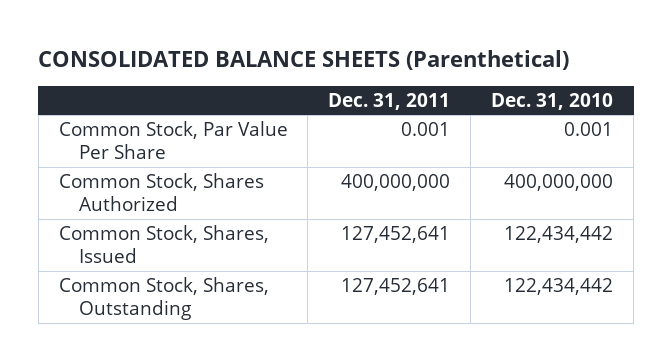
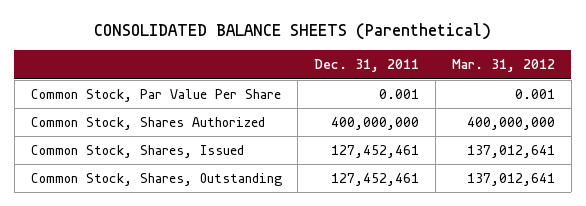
[491,92,614,110] Dec. 31, 2010 -> none
none -> [451,59,555,73] Mar. 31, 2012
[341,226,451,244] 127,452,641 -> [331,145,420,159] 127,452,461
[341,278,451,296] 127,452,641 -> [331,173,420,187] 127,452,461

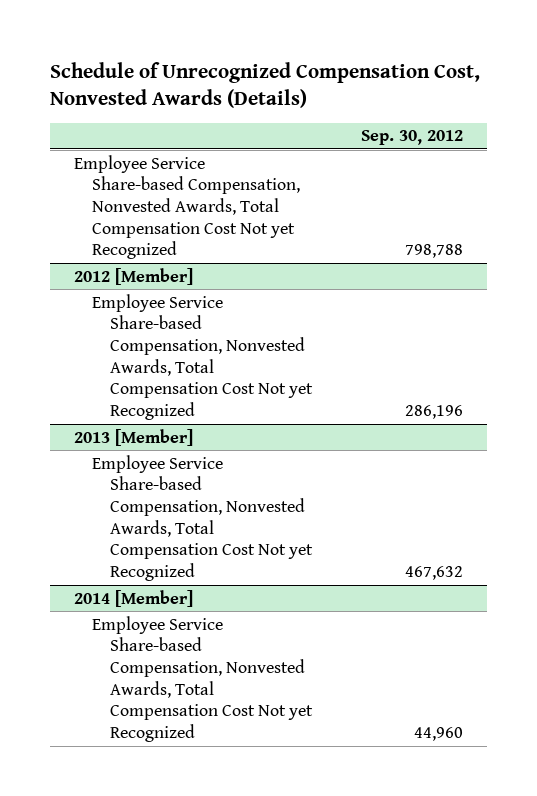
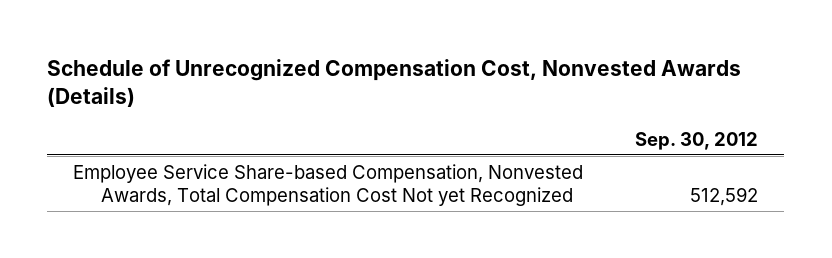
[74,267,194,285] 2012 [Member] -> none
[92,293,313,421] Employee Service Share-based Compensation, Nonvested Awards, Total Compensation Cost Not yet Recognized -> none
[74,428,194,446] 2013 [Member] -> none
[92,454,313,582] Employee Service Share-based Compensation, Nonvested Awards, Total Compensation Cost Not yet Recognized -> none
[74,589,194,607] 2014 [Member] -> none
[92,615,313,743] Employee Service Share-based Compensation, Nonvested Awards, Total Compensation Cost Not yet Recognized -> none
[404,244,463,259] 798,788 -> [690,186,759,206] 512,592

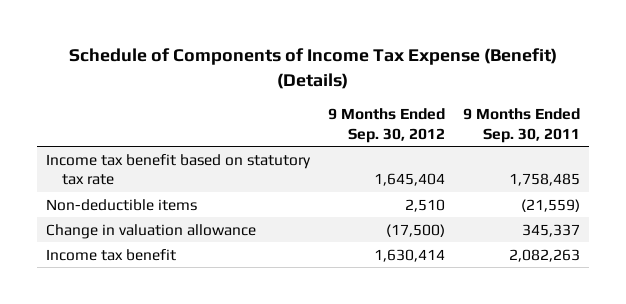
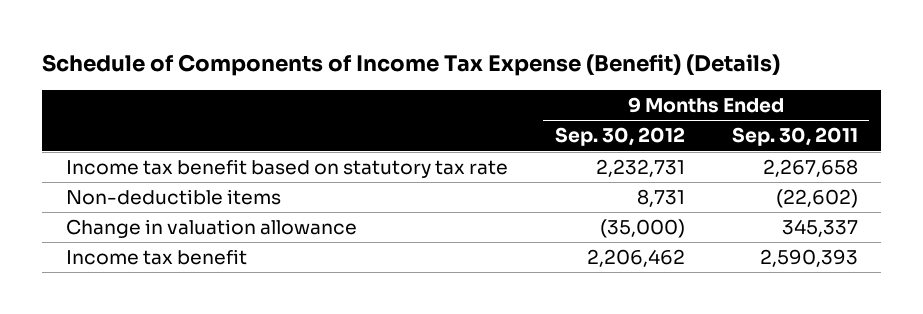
[373,173,445,187] 1,645,404 -> [595,159,685,178] 2,232,731
[509,173,581,187] 1,758,485 -> [762,159,858,178] 2,267,658
[404,198,445,212] 2,510 -> [636,189,685,208] 8,731
[521,198,581,212] (21,559) -> [775,189,858,209] (22,602)
[385,223,445,237] (17,500) -> [599,219,685,239] (35,000)
[373,248,445,262] 1,630,414 -> [586,249,685,268] 2,206,462
[509,248,581,262] 2,082,263 -> [759,249,858,268] 2,590,393

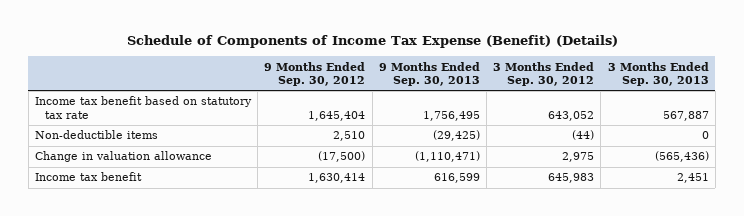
[731,127,858,147] Sep. 30, 2011 -> none
none -> [378,61,480,87] 9 Months Ended Sep. 30, 2013
none -> [493,61,595,87] 3 Months Ended Sep. 30, 2012
none -> [607,61,709,87] 3 Months Ended Sep. 30, 2013
[595,159,685,178] 2,232,731 -> [308,110,366,121] 1,645,404
[636,189,685,208] 8,731 -> [333,131,366,142] 2,510
[599,219,685,239] (35,000) -> [318,151,366,163] (17,500)
[586,249,685,268] 2,206,462 -> [308,173,366,184] 1,630,414

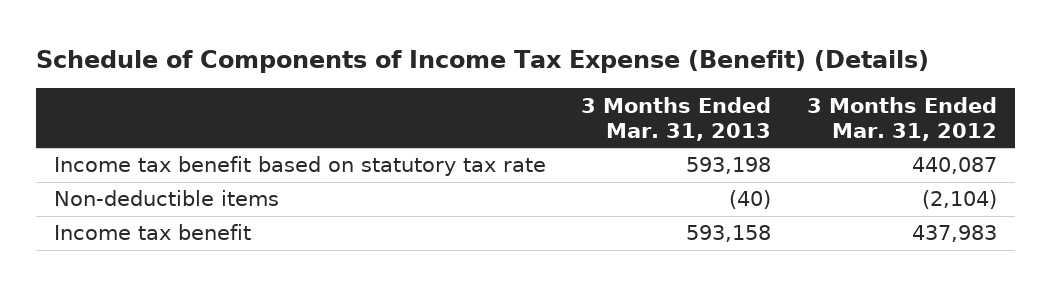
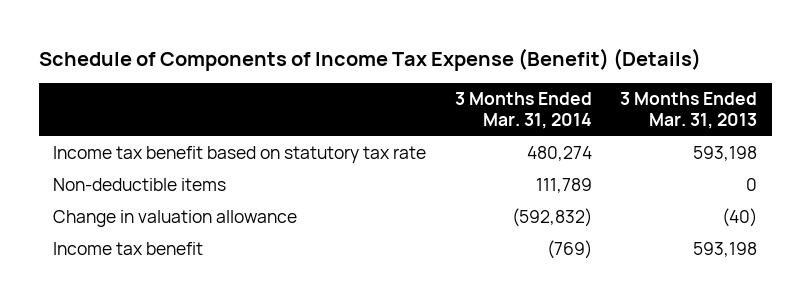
[806,96,997,141] 3 Months Ended Mar. 31, 2012 -> none
none -> [454,92,592,130] 3 Months Ended Mar. 31, 2014
[729,190,772,210] (40) -> [746,178,758,192] 0
none -> [53,210,298,228] Change in valuation allowance
[686,225,772,243] 593,158 -> [693,242,758,258] 593,198

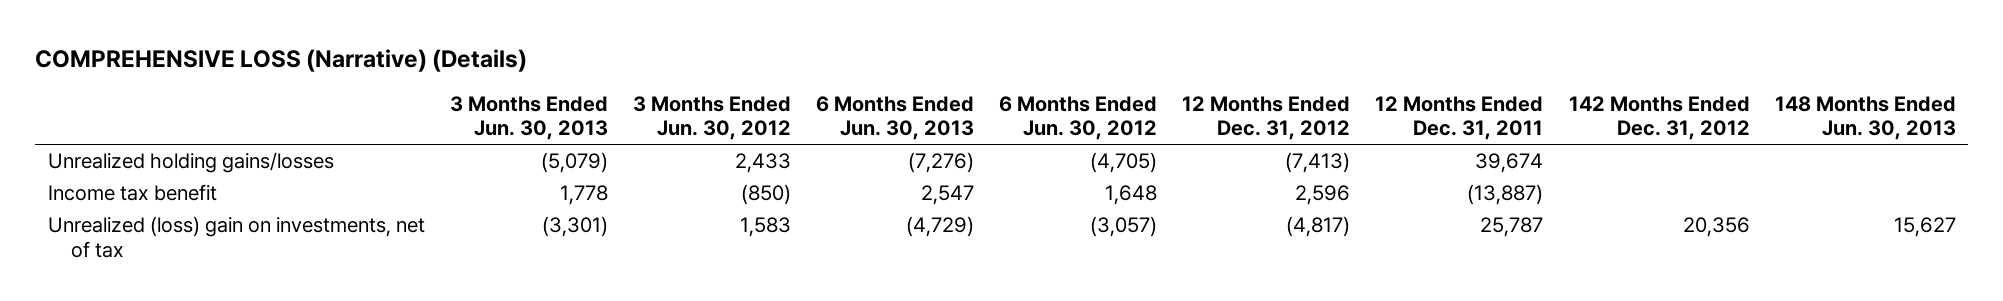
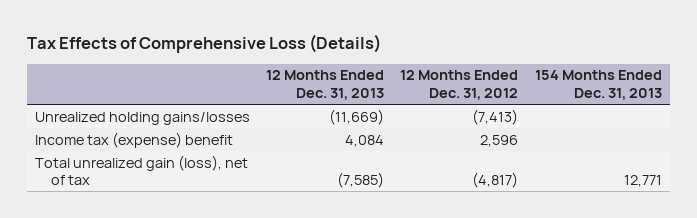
[35,48,528,72] COMPREHENSIVE LOSS (Narrative) (Details) -> [26,34,381,54] Tax Effects of Comprehensive Loss (Details)
[449,95,608,141] 3 Months Ended Jun. 30, 2013 -> none
[632,95,791,141] 3 Months Ended Jun. 30, 2012 -> none
[816,95,975,141] 6 Months Ended Jun. 30, 2013 -> none
[999,95,1158,141] 6 Months Ended Jun. 30, 2012 -> none
[1375,95,1544,141] 12 Months Ended Dec. 31, 2011 -> none
[1568,95,1750,141] 142 Months Ended Dec. 31, 2012 -> none
[1774,95,1956,141] 148 Months Ended Jun. 30, 2013 -> none
none -> [266,70,385,100] 12 Months Ended Dec. 31, 2013
none -> [534,70,662,100] 154 Months Ended Dec. 31, 2013
[47,184,217,202] Income tax benefit -> [35,131,234,148] Income tax (expense) benefit
[47,216,425,258] Unrealized (loss) gain on investments, net of tax -> [35,154,249,186] Total unrealized gain (loss), net of tax

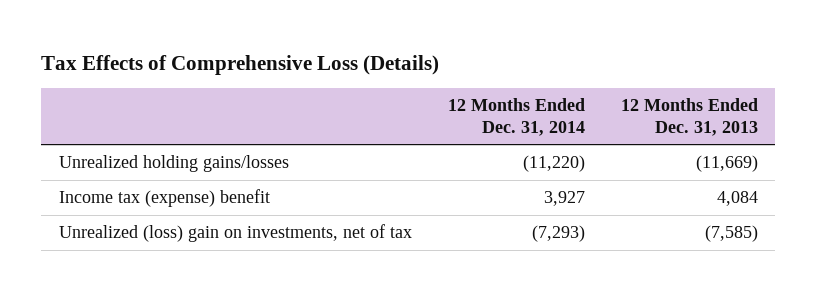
[400,70,519,100] 12 Months Ended Dec. 31, 2012 -> none
[534,70,662,100] 154 Months Ended Dec. 31, 2013 -> none
none -> [447,98,585,136] 12 Months Ended Dec. 31, 2014
[35,154,249,186] Total unrealized gain (loss), net of tax -> [59,224,413,243] Unrealized (loss) gain on investments, net of tax

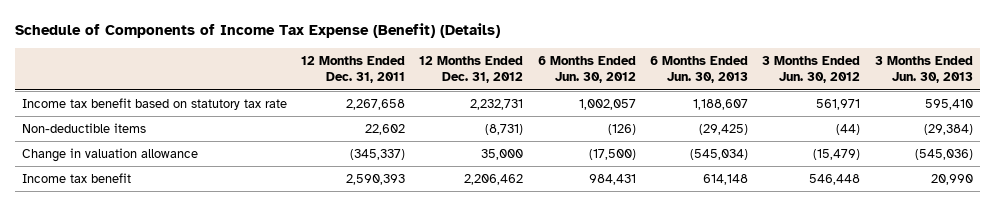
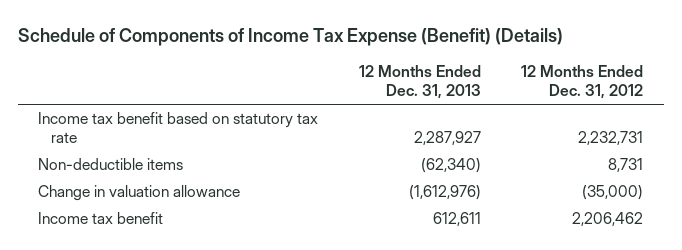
[301,56,406,84] 12 Months Ended Dec. 31, 2011 -> none
[537,56,636,84] 6 Months Ended Jun. 30, 2012 -> none
[650,56,749,84] 6 Months Ended Jun. 30, 2013 -> none
[762,56,861,84] 3 Months Ended Jun. 30, 2012 -> none
[874,56,973,84] 3 Months Ended Jun. 30, 2013 -> none
none -> [358,65,481,100] 12 Months Ended Dec. 31, 2013
[485,124,524,136] (8,731) -> [608,158,644,173] 8,731
[481,149,524,161] 35,000 -> [582,185,644,201] (35,000)

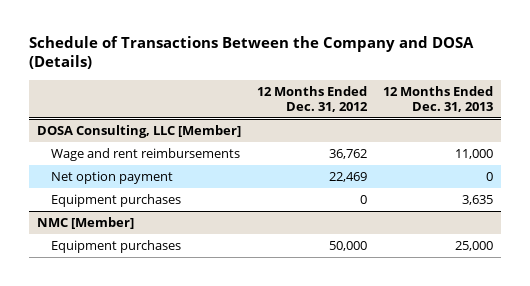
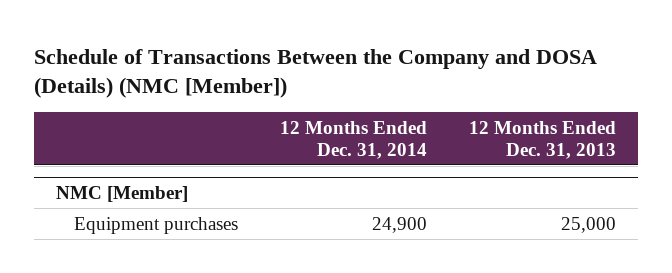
[28,36,474,70] Schedule of Transactions Between the Company and DOSA (Details) -> [34,48,598,99] Schedule of Transactions Between the Company and DOSA (Details) (NMC [Member])
[256,85,368,112] 12 Months Ended Dec. 31, 2012 -> none
none -> [280,120,428,159] 12 Months Ended Dec. 31, 2014
[36,124,241,138] DOSA Consulting, LLC [Member] -> none
[51,147,241,161] Wage and rent reimbursements -> none
[51,170,174,184] Net option payment -> none
[51,193,182,207] Equipment purchases -> none

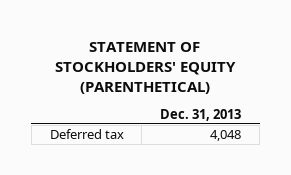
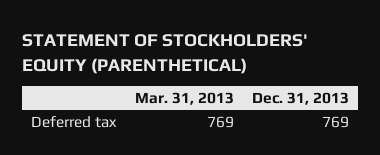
none -> [134,91,234,105] Mar. 31, 2013
[210,130,242,142] 4,048 -> [321,115,349,128] 769

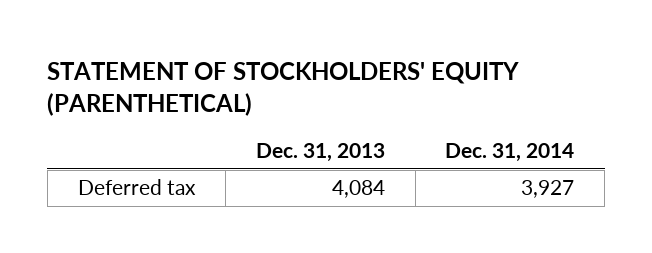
[134,91,234,105] Mar. 31, 2013 -> none
none -> [445,143,575,163] Dec. 31, 2014
[321,115,349,128] 769 -> [331,180,385,199] 4,084

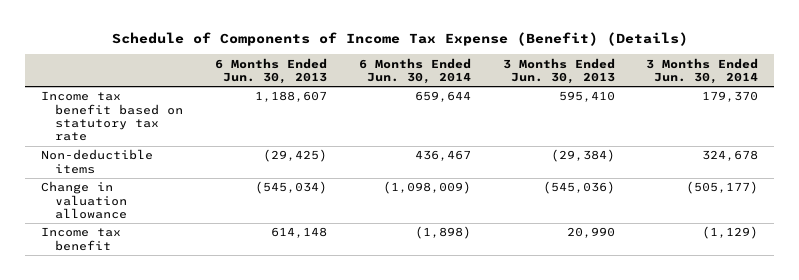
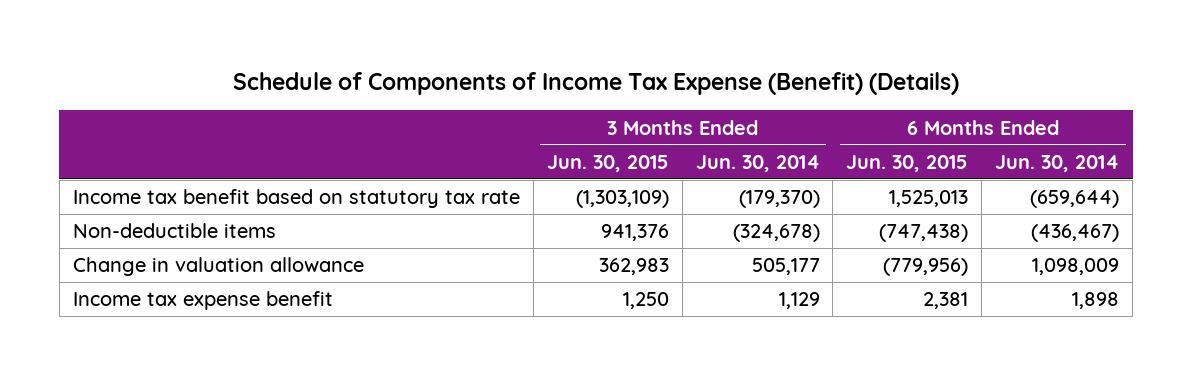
[215,57,328,85] 6 Months Ended Jun. 30, 2013 -> none
[502,57,615,85] 3 Months Ended Jun. 30, 2013 -> none
none -> [546,154,669,172] Jun. 30, 2015
none -> [846,154,969,172] Jun. 30, 2015
[414,91,471,103] 659,644 -> [1030,190,1120,209] (659,644)
[702,91,759,103] 179,370 -> [738,190,820,209] (179,370)
[414,150,471,162] 436,467 -> [1031,224,1120,243] (436,467)
[702,150,759,162] 324,678 -> [732,224,820,243] (324,678)
[382,181,471,195] (1,098,009) -> [1032,258,1120,276] 1,098,009
[686,181,759,195] (505,177) -> [751,258,820,276] 505,177
[40,227,121,251] Income tax benefit -> [72,291,333,311] Income tax expense benefit
[414,226,471,240] (1,898) -> [1072,292,1120,310] 1,898
[702,226,759,240] (1,129) -> [778,292,820,310] 1,129

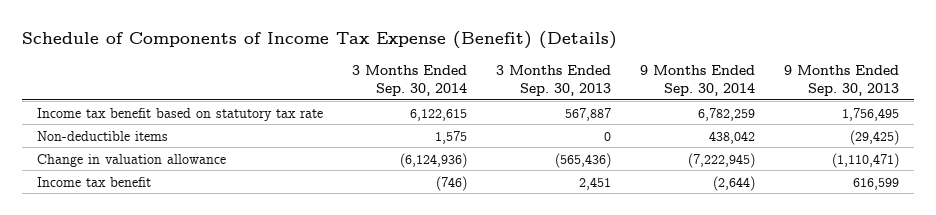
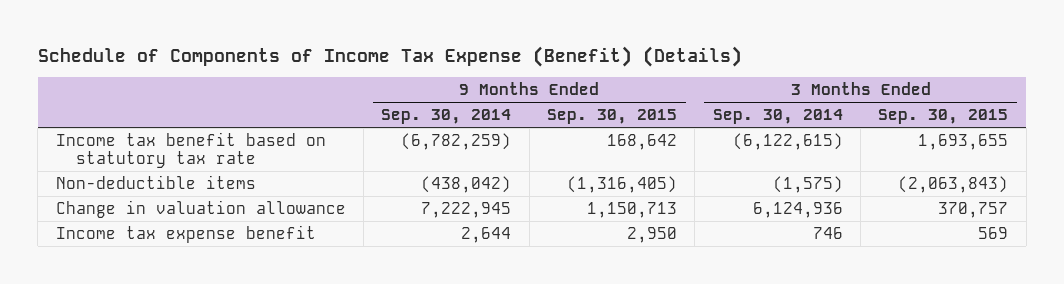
[495,64,611,97] 3 Months Ended Sep. 30, 2013 -> none
[784,64,900,97] 9 Months Ended Sep. 30, 2013 -> none
none -> [547,109,678,125] Sep. 30, 2015
none -> [878,109,1009,125] Sep. 30, 2015
[409,108,467,121] 6,122,615 -> [732,132,843,150] (6,122,615)
[698,107,756,121] 6,782,259 -> [401,132,512,150] (6,782,259)
[434,130,467,144] 1,575 -> [772,175,843,193] (1,575)
[709,130,756,144] 438,042 -> [421,175,512,193] (438,042)
[399,152,467,168] (6,124,936) -> [752,201,843,218] 6,124,936
[688,152,756,168] (7,222,945) -> [421,201,512,218] 7,222,945
[36,176,151,187] Income tax benefit -> [55,224,316,243] Income tax expense benefit
[435,175,467,191] (746) -> [812,226,843,239] 746
[713,175,756,191] (2,644) -> [461,226,512,243] 2,644

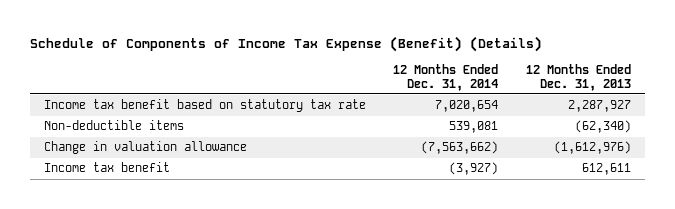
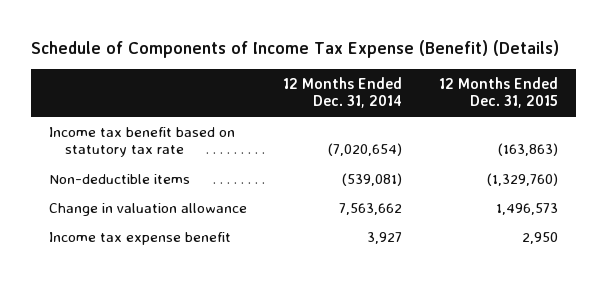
[525,63,631,91] 12 Months Ended Dec. 31, 2013 -> none
none -> [438,76,558,109] 12 Months Ended Dec. 31, 2015
[435,100,499,113] 7,020,654 -> [328,143,403,157] (7,020,654)
[449,121,499,134] 539,081 -> [342,172,403,186] (539,081)
[421,141,499,155] (7,563,662) -> [339,202,403,215] 7,563,662
[43,162,170,173] Income tax benefit -> [49,231,232,245] Income tax expense benefit
[449,162,499,176] (3,927) -> [367,231,403,244] 3,927

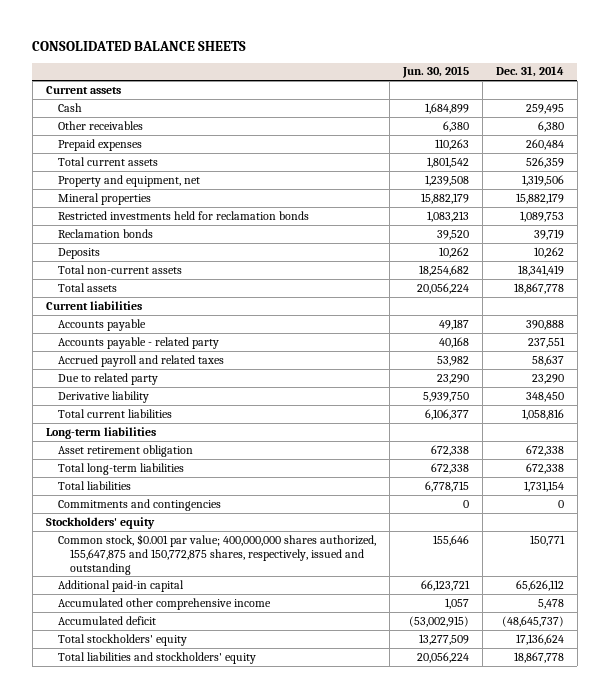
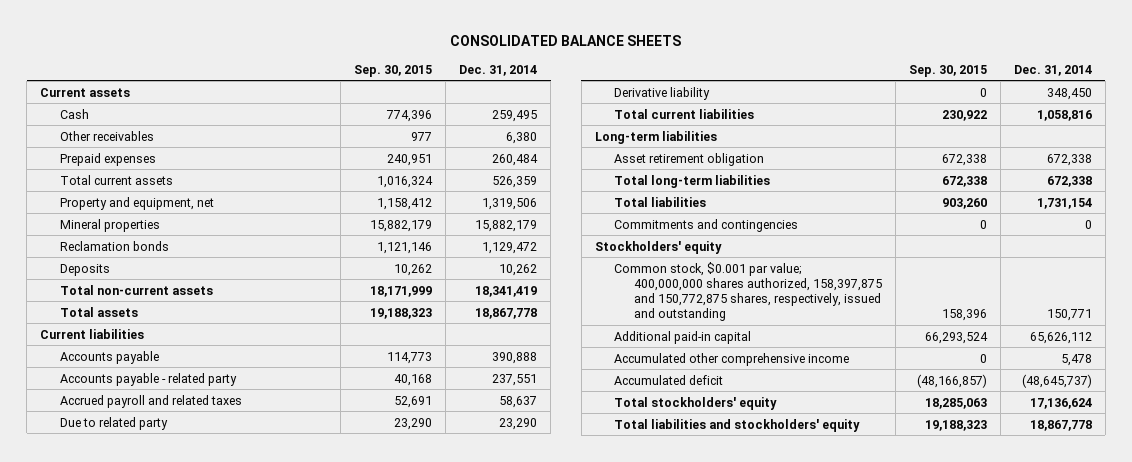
[401,66,469,79] Jun. 30, 2015 -> none
none -> [354,64,433,77] Sep. 30, 2015
[57,210,309,220] Restricted investments held for reclamation bonds -> none
[533,228,564,240] 39,719 -> [482,241,538,254] 1,129,472
[57,533,376,575] Common stock, $0.001 par value; 400,000,000 shares authorized, 155,647,875 and 150,772,875 shares, respectively, issued and outstanding -> [614,261,882,322] Common stock, $0.001 par value; 400,000,000 shares authorized, 158,397,875 and 150,772,875 shares, respectively, issued and outstanding

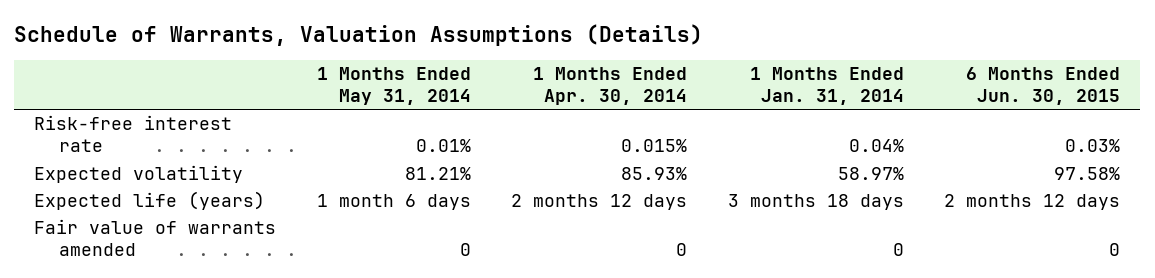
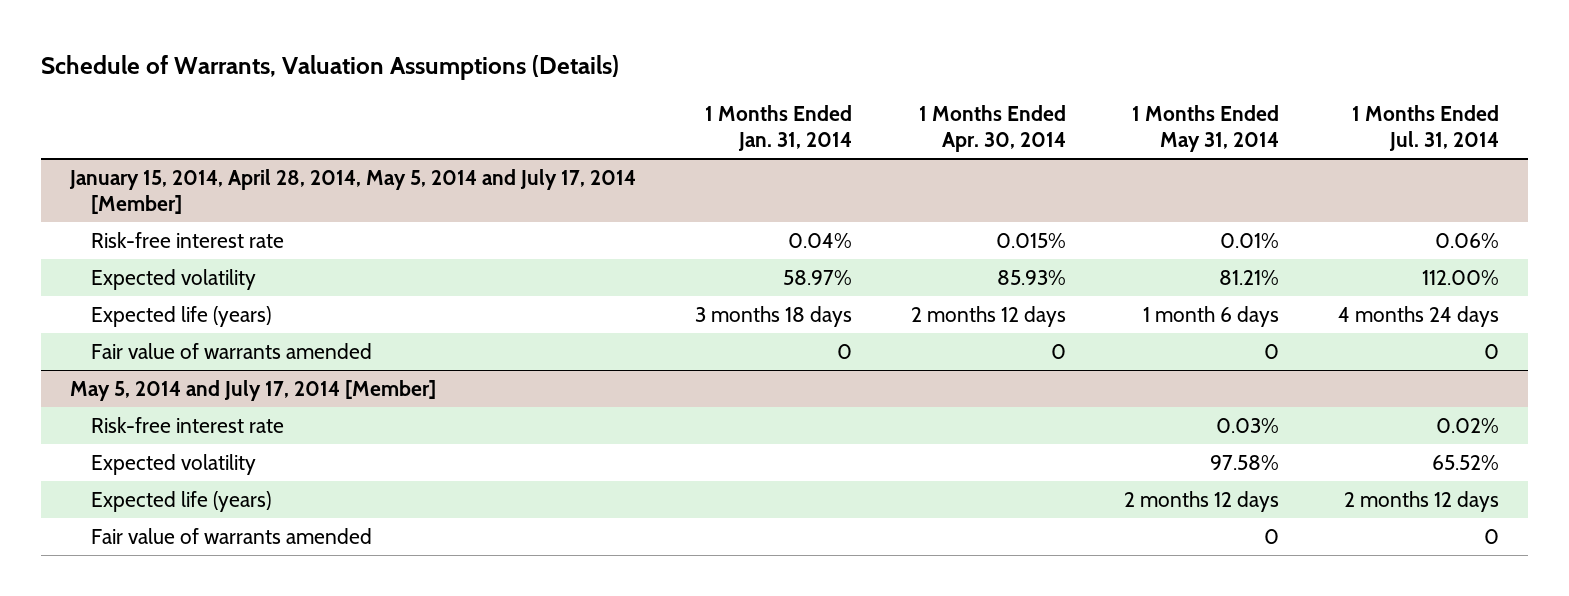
[966,66,1121,106] 6 Months Ended Jun. 30, 2015 -> none
none -> [1351,104,1499,152] 1 Months Ended Jul. 31, 2014
none -> [69,168,637,215] January 15, 2014, April 28, 2014, May 5, 2014 and July 17, 2014 [Member]
none -> [70,379,437,401] May 5, 2014 and July 17, 2014 [Member]
none -> [91,416,285,433] Risk-free interest rate
none -> [91,453,257,475] Expected volatility
none -> [91,490,272,512] Expected life (years)
none -> [91,527,373,544] Fair value of warrants amended

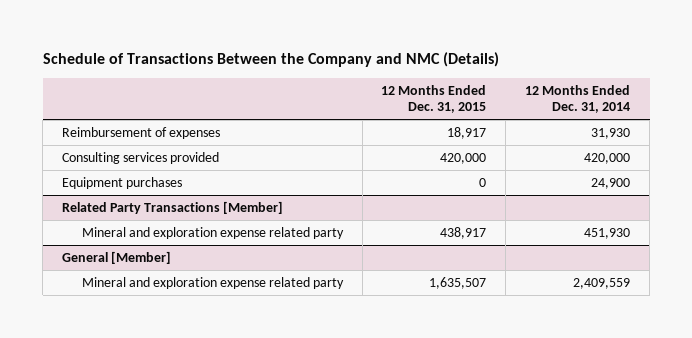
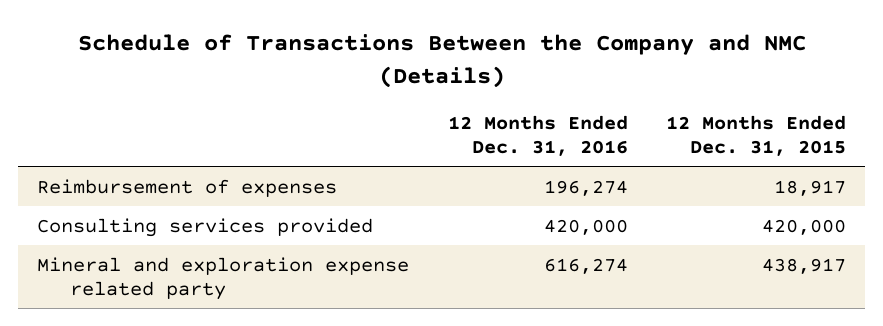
[525,84,631,114] 12 Months Ended Dec. 31, 2014 -> none
none -> [447,114,628,156] 12 Months Ended Dec. 31, 2016
[61,177,182,190] Equipment purchases -> none
[61,201,283,215] Related Party Transactions [Member] -> none
[61,251,171,265] General [Member] -> none
[81,277,344,290] Mineral and exploration expense related party -> none

